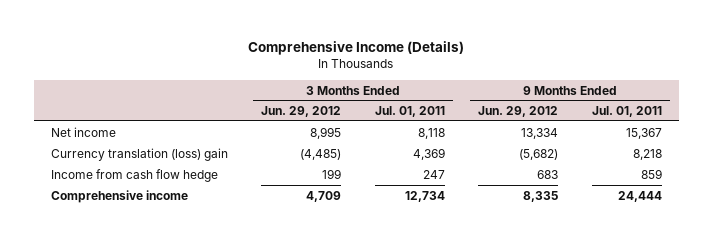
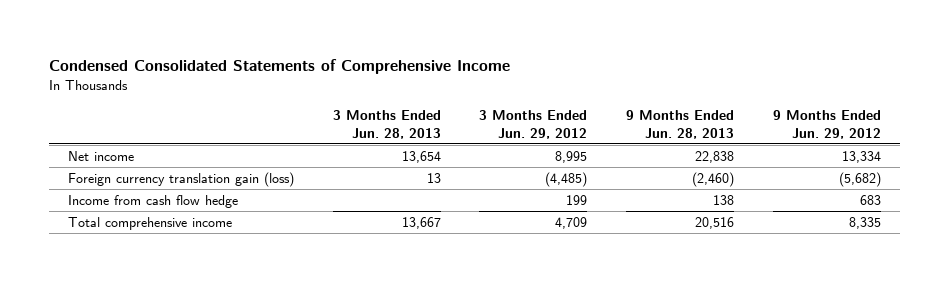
[248,41,465,56] Comprehensive Income (Details) -> [48,58,510,74] Condensed Consolidated Statements of Comprehensive Income
[374,106,445,118] Jul. 01, 2011 -> none
[592,106,663,118] Jul. 01, 2011 -> none
none -> [332,109,441,139] 3 Months Ended Jun. 28, 2013
none -> [626,109,735,139] 9 Months Ended Jun. 28, 2013
[50,147,228,161] Currency translation (loss) gain -> [68,171,295,187] Foreign currency translation gain (loss)
[50,189,188,203] Comprehensive income -> [68,216,233,230] Total comprehensive income

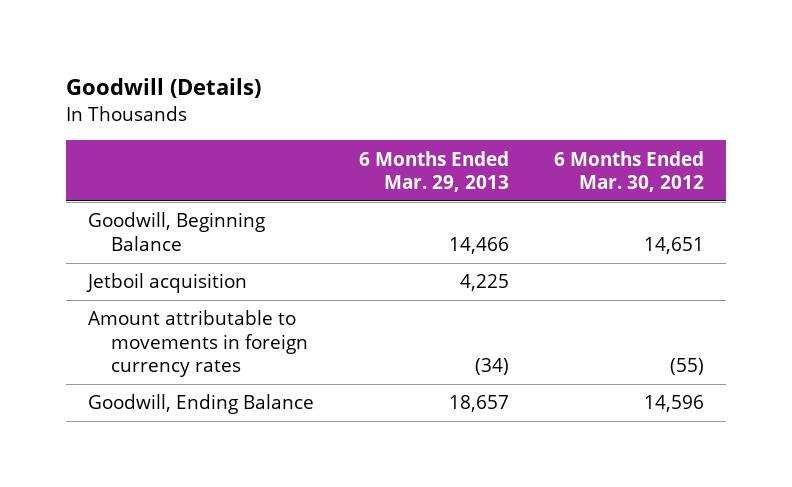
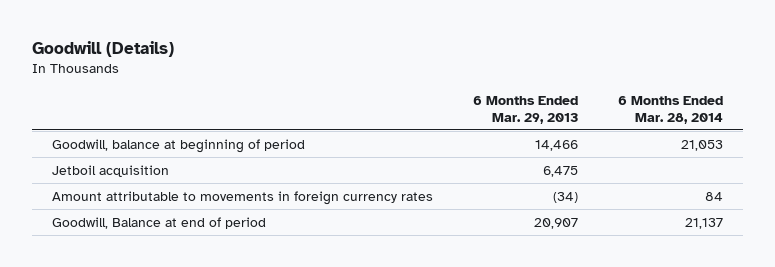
[553,150,704,193] 6 Months Ended Mar. 30, 2012 -> none
none -> [618,96,724,124] 6 Months Ended Mar. 28, 2014
[88,212,266,251] Goodwill, Beginning Balance -> [52,138,306,153] Goodwill, balance at beginning of period
[459,274,509,292] 4,225 -> [543,165,579,177] 6,475
[88,394,315,415] Goodwill, Ending Balance -> [52,216,267,229] Goodwill, Balance at end of period
[448,395,509,413] 18,657 -> [534,217,579,229] 20,907

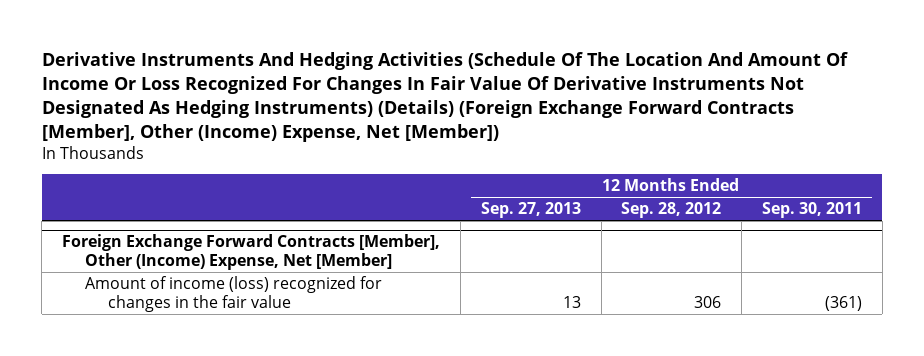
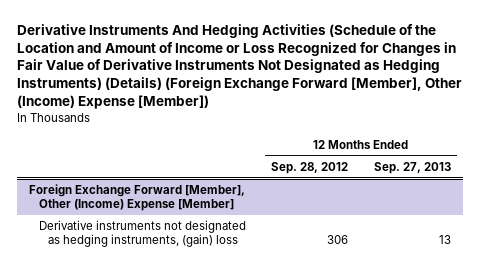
[41,51,848,142] Derivative Instruments And Hedging Activities (Schedule Of The Location And Amount Of Income Or Loss Recognized For Changes In Fair Value Of Derivative Instruments Not Designated As Hedging Instruments) (Details) (Foreign Exchange Forward Contracts [Member], Other (Income) Expense, Net [Member]) -> [16,23,462,110] Derivative Instruments And Hedging Activities (Schedule of the Location and Amount of Income or Loss Recognized for Changes in Fair Value of Derivative Instruments Not Designated as Hedging Instruments) (Details) (Foreign Exchange Forward [Member], Other (Income) Expense [Member])
[761,202,862,219] Sep. 30, 2011 -> none
[62,234,441,270] Foreign Exchange Forward Contracts [Member], Other (Income) Expense, Net [Member] -> [29,184,246,212] Foreign Exchange Forward [Member], Other (Income) Expense [Member]
[85,276,383,312] Amount of income (loss) recognized for changes in the fair value -> [38,220,246,248] Derivative instruments not designated as hedging instruments, (gain) loss

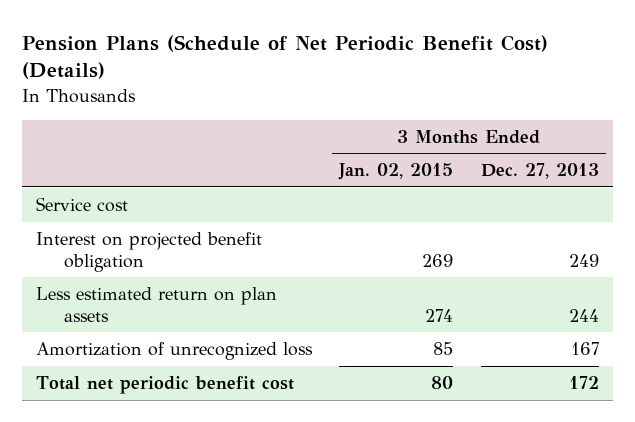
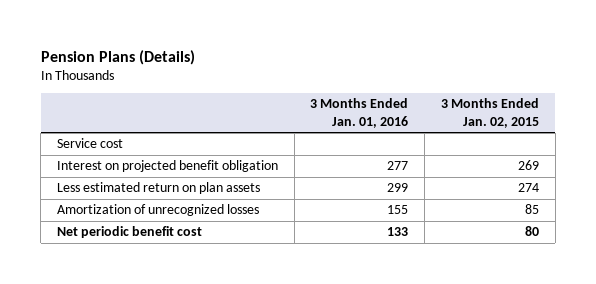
[21,34,548,80] Pension Plans (Schedule of Net Periodic Benefit Cost) (Details) -> [40,49,195,65] Pension Plans (Details)
[481,163,600,180] Dec. 27, 2013 -> none
none -> [310,98,409,128] 3 Months Ended Jan. 01, 2016
[35,341,313,360] Amortization of unrecognized loss -> [56,204,259,217] Amortization of unrecognized losses
[35,375,294,394] Total net periodic benefit cost -> [56,226,202,239] Net periodic benefit cost

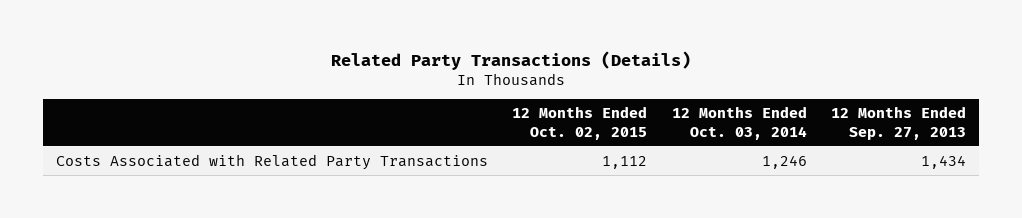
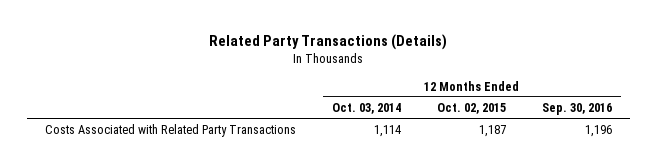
[831,106,967,140] 12 Months Ended Sep. 27, 2013 -> none
none -> [542,103,613,116] Sep. 30, 2016
[602,155,648,169] 1,112 -> [478,125,506,138] 1,187
[761,154,807,169] 1,246 -> [373,125,401,138] 1,114

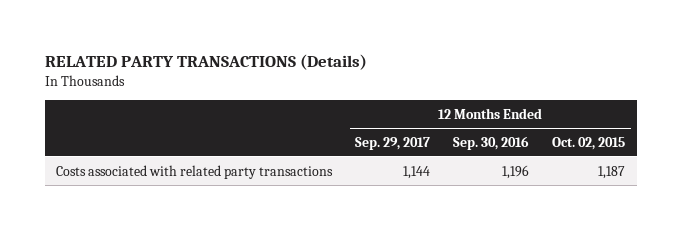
[209,34,448,51] Related Party Transactions (Details) -> [44,53,367,70] RELATED PARTY TRANSACTIONS (Details)
[331,103,401,115] Oct. 03, 2014 -> none
none -> [355,136,431,150] Sep. 29, 2017
[44,124,296,138] Costs Associated with Related Party Transactions -> [56,164,334,179] Costs associated with related party transactions

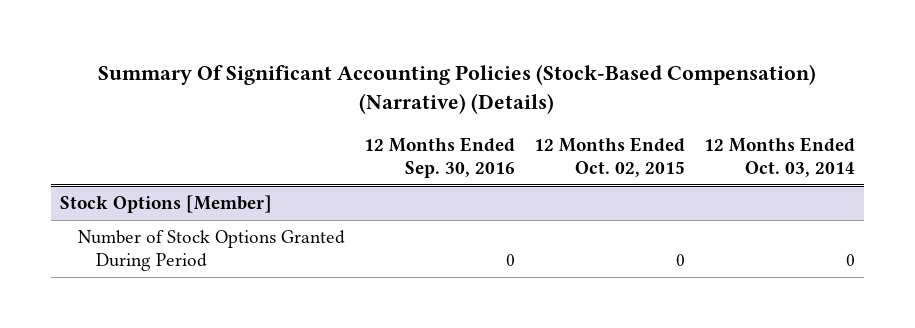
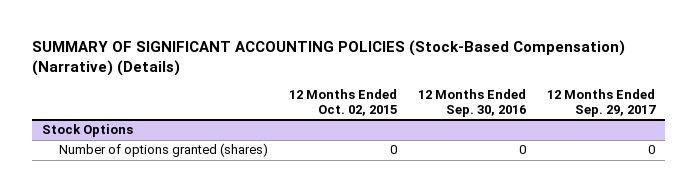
[98,63,817,115] Summary Of Significant Accounting Policies (Stock-Based Compensation) (Narrative) (Details) -> [31,39,625,76] SUMMARY OF SIGNIFICANT ACCOUNTING POLICIES (Stock-Based Compensation) (Narrative) (Details)
[703,136,855,178] 12 Months Ended Oct. 03, 2014 -> none
none -> [546,89,656,118] 12 Months Ended Sep. 29, 2017
[60,194,273,213] Stock Options [Member] -> [42,124,134,138] Stock Options
[78,229,346,272] Number of Stock Options Granted During Period -> [58,143,268,158] Number of options granted (shares)

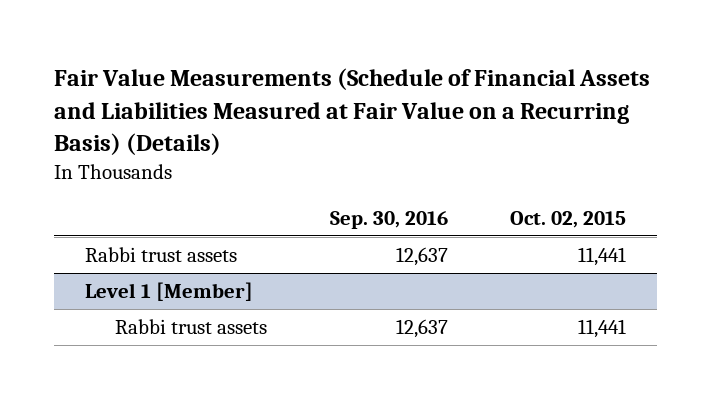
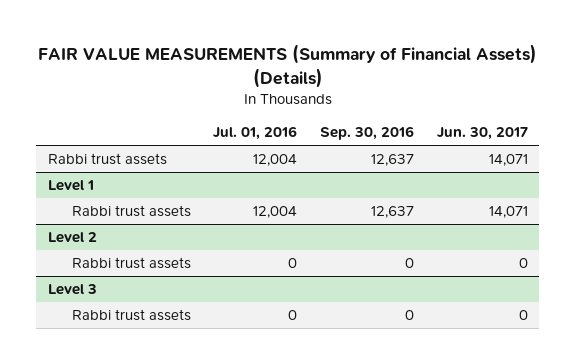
[53,68,650,155] Fair Value Measurements (Schedule of Financial Assets and Liabilities Measured at Fair Value on a Recurring Basis) (Details) -> [37,43,537,88] FAIR VALUE MEASUREMENTS (Summary of Financial Assets) (Details)
[510,211,627,229] Oct. 02, 2015 -> none
none -> [213,126,298,141] Jul. 01, 2016
none -> [436,127,528,141] Jun. 30, 2017
[84,281,253,301] Level 1 [Member] -> [47,180,94,192] Level 1
none -> [47,232,97,244] Level 2
none -> [71,257,191,270] Rabbi trust assets
none -> [47,284,97,296] Level 3
none -> [71,309,191,322] Rabbi trust assets

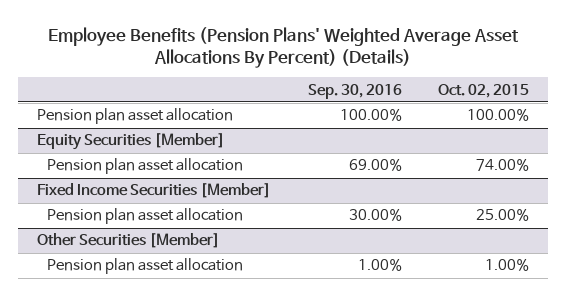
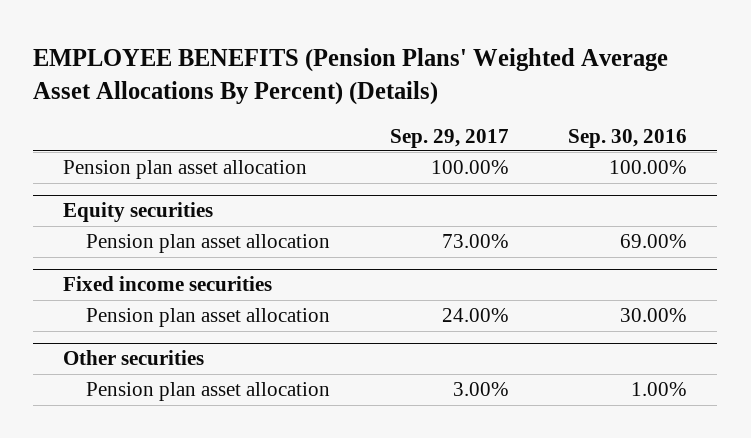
[48,26,520,68] Employee Benefits (Pension Plans' Weighted Average Asset Allocations By Percent) (Details) -> [33,48,669,106] EMPLOYEE BENEFITS (Pension Plans' Weighted Average Asset Allocations By Percent) (Details)
[438,83,530,98] Oct. 02, 2015 -> none
none -> [389,128,509,148] Sep. 29, 2017
[36,133,225,151] Equity Securities [Member] -> [63,202,214,223] Equity securities
[36,183,271,199] Fixed Income Securities [Member] -> [63,276,273,292] Fixed income securities
[36,233,220,249] Other Securities [Member] -> [63,350,205,366] Other securities

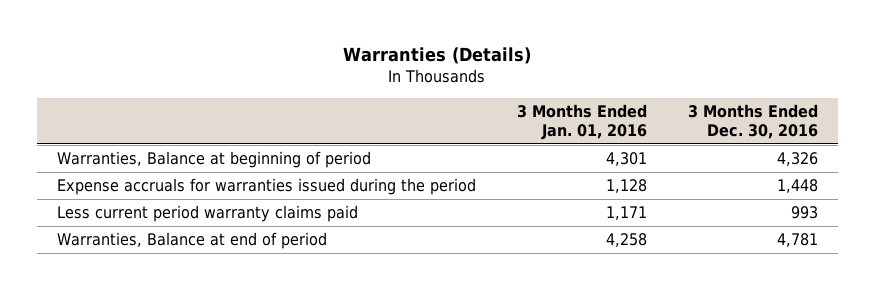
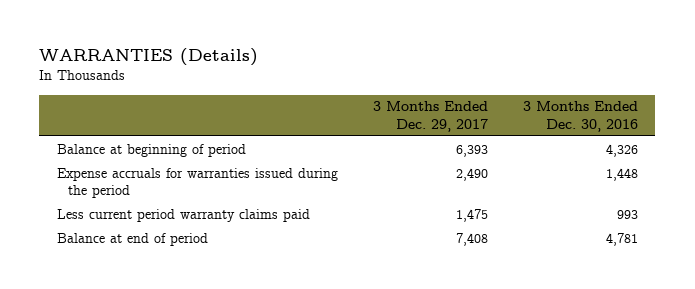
[343,47,532,65] Warranties (Details) -> [39,48,259,67] WARRANTIES (Details)
[516,104,647,140] 3 Months Ended Jan. 01, 2016 -> none
none -> [372,101,488,132] 3 Months Ended Dec. 29, 2017
[57,151,372,169] Warranties, Balance at beginning of period -> [56,143,246,157] Balance at beginning of period
[57,232,328,250] Warranties, Balance at end of period -> [56,232,208,246] Balance at end of period

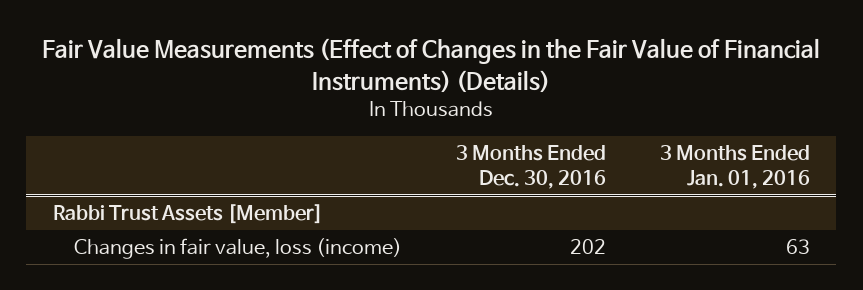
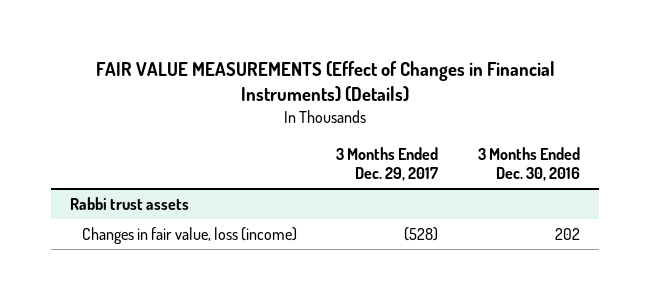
[42,38,821,93] Fair Value Measurements (Effect of Changes in the Fair Value of Financial Instruments) (Details) -> [96,60,556,103] FAIR VALUE MEASUREMENTS (Effect of Changes in Financial Instruments) (Details)
[659,145,810,189] 3 Months Ended Jan. 01, 2016 -> none
none -> [336,147,439,182] 3 Months Ended Dec. 29, 2017
[53,204,324,225] Rabbi Trust Assets [Member] -> [70,197,190,211] Rabbi trust assets

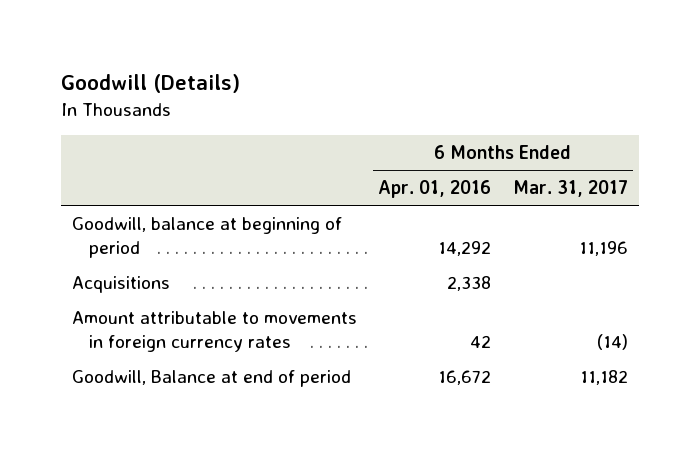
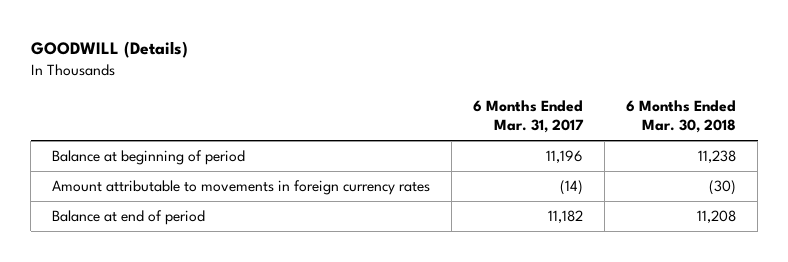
[61,74,241,94] Goodwill (Details) -> [30,41,188,59] GOODWILL (Details)
[378,180,492,199] Apr. 01, 2016 -> none
none -> [626,99,737,134] 6 Months Ended Mar. 30, 2018
[71,275,170,293] Acquisitions -> none
[71,216,342,258] Goodwill, balance at beginning of period -> [52,150,246,166] Balance at beginning of period
[71,369,351,387] Goodwill, Balance at end of period -> [52,210,206,226] Balance at end of period

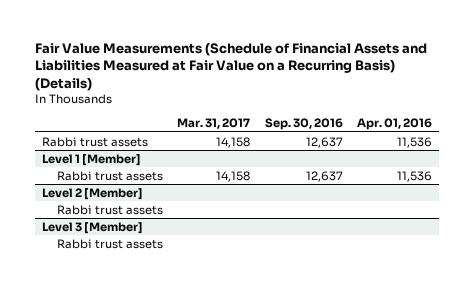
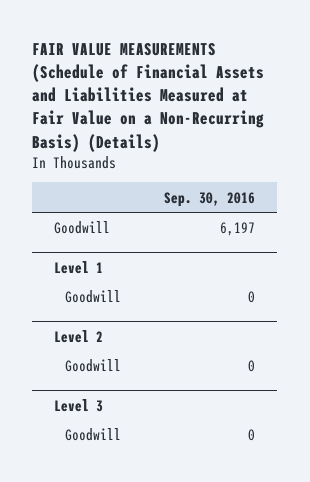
[34,41,427,91] Fair Value Measurements (Schedule of Financial Assets and Liabilities Measured at Fair Value on a Recurring Basis) (Details) -> [32,43,265,152] FAIR VALUE MEASUREMENTS (Schedule of Financial Assets and Liabilities Measured at Fair Value on a Non-Recurring Basis) (Details)
[177,118,251,130] Mar. 31, 2017 -> none
[357,118,433,131] Apr. 01, 2016 -> none
[42,136,149,147] Rabbi trust assets -> none
[56,170,163,181] Rabbi trust assets -> none
[56,204,163,215] Rabbi trust assets -> none
[56,238,163,249] Rabbi trust assets -> none
none -> [54,221,111,235] Goodwill
[42,153,142,166] Level 1 [Member] -> [54,260,104,274] Level 1
none -> [64,290,121,304] Goodwill
[42,187,144,200] Level 2 [Member] -> [54,329,104,343] Level 2
none -> [64,359,121,373] Goodwill
[42,221,144,234] Level 3 [Member] -> [54,398,104,412] Level 3
none -> [64,428,121,442] Goodwill

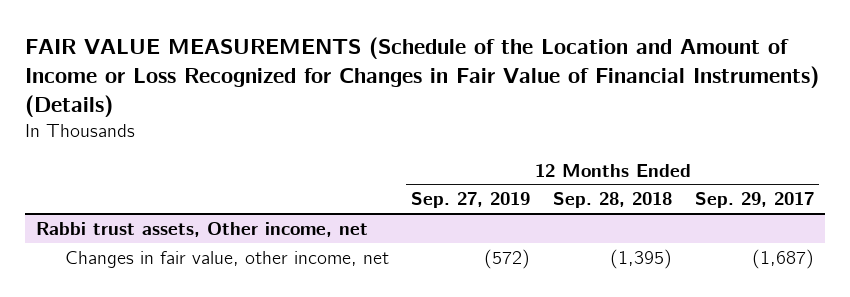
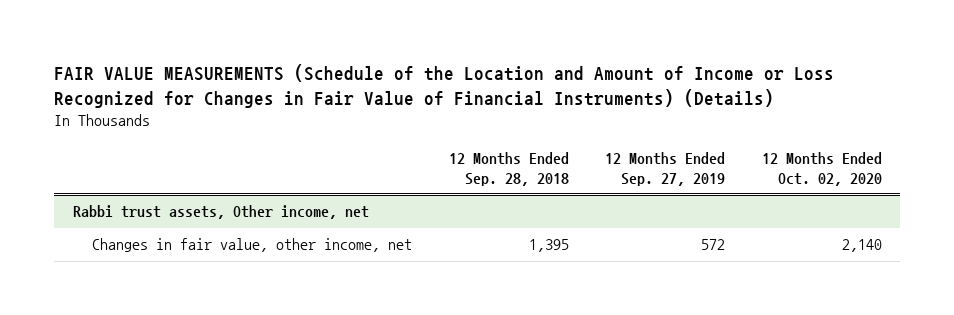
[694,192,814,209] Sep. 29, 2017 -> none
none -> [761,151,882,186] 12 Months Ended Oct. 02, 2020
[484,248,531,269] (572) -> [701,239,726,251] 572
[610,248,673,269] (1,395) -> [528,239,569,253] 1,395

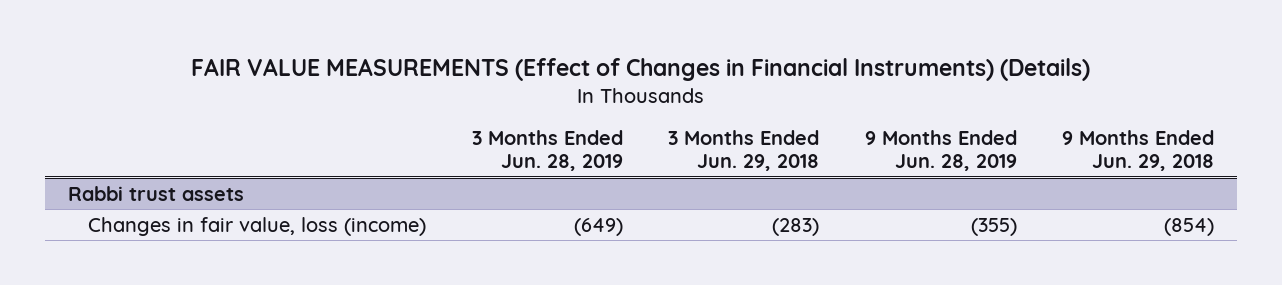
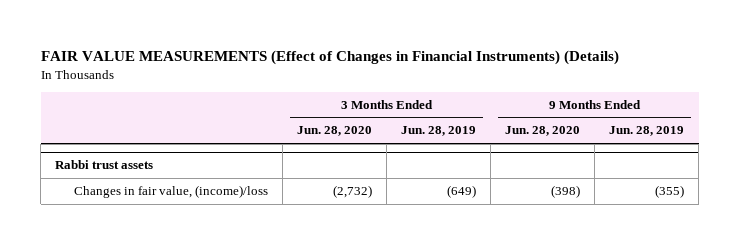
[668,130,820,172] 3 Months Ended Jun. 29, 2018 -> none
[1062,130,1215,172] 9 Months Ended Jun. 29, 2018 -> none
none -> [297,126,373,137] Jun. 28, 2020
none -> [505,126,581,137] Jun. 28, 2020
[88,216,427,236] Changes in fair value, loss (income) -> [74,185,269,199] Changes in fair value, (income)/loss

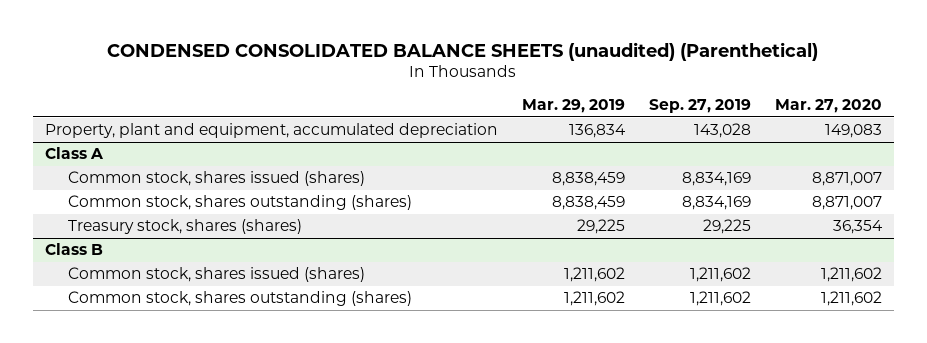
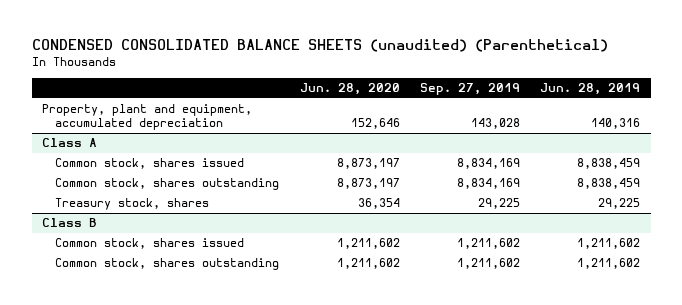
[521,99,625,114] Mar. 29, 2019 -> none
[775,99,883,114] Mar. 27, 2020 -> none
none -> [299,83,400,96] Jun. 28, 2020
none -> [540,83,641,96] Jun. 28, 2019
[67,171,365,187] Common stock, shares issued (shares) -> [55,158,245,170] Common stock, shares issued
[67,195,412,211] Common stock, shares outstanding (shares) -> [55,178,280,191] Common stock, shares outstanding
[67,219,302,235] Treasury stock, shares (shares) -> [55,198,210,211] Treasury stock, shares
[67,267,365,283] Common stock, shares issued (shares) -> [55,238,245,250] Common stock, shares issued
[67,291,412,307] Common stock, shares outstanding (shares) -> [55,258,280,271] Common stock, shares outstanding

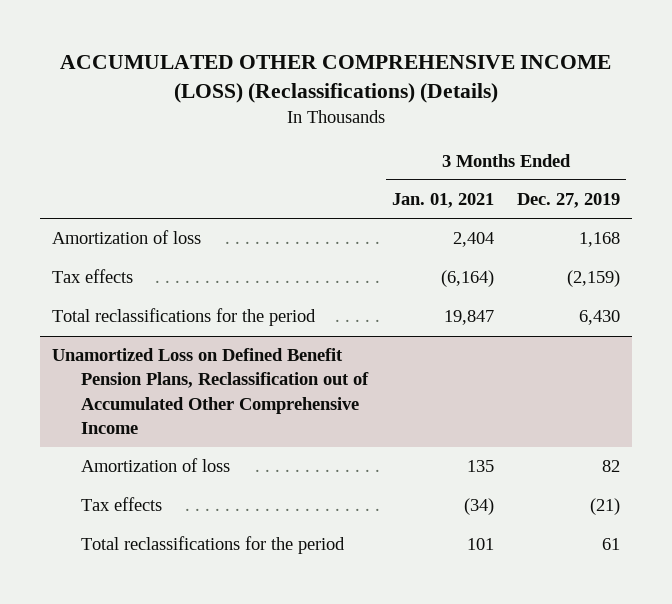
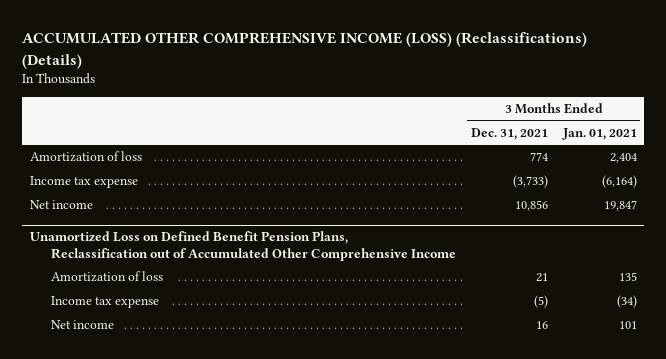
[517,193,621,209] Dec. 27, 2019 -> none
none -> [470,127,548,140] Dec. 31, 2021
[51,269,133,284] Tax effects -> [29,176,138,189] Income tax expense
[51,308,316,327] Total reclassifications for the period -> [29,200,93,210] Net income
[81,497,163,512] Tax effects -> [50,296,159,309] Income tax expense
[81,536,346,555] Total reclassifications for the period -> [50,320,114,330] Net income

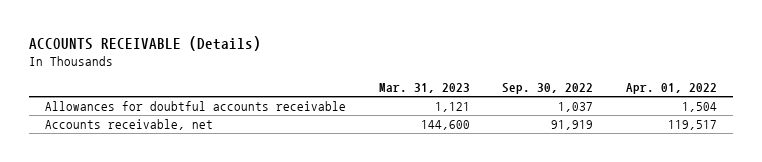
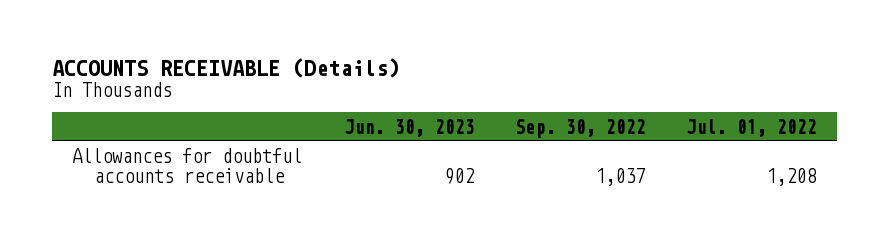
[378,83,470,94] Mar. 31, 2023 -> none
[625,83,717,95] Apr. 01, 2022 -> none
none -> [343,118,474,137] Jun. 30, 2023
none -> [686,118,817,137] Jul. 01, 2022
[45,119,214,131] Accounts receivable, net -> none

